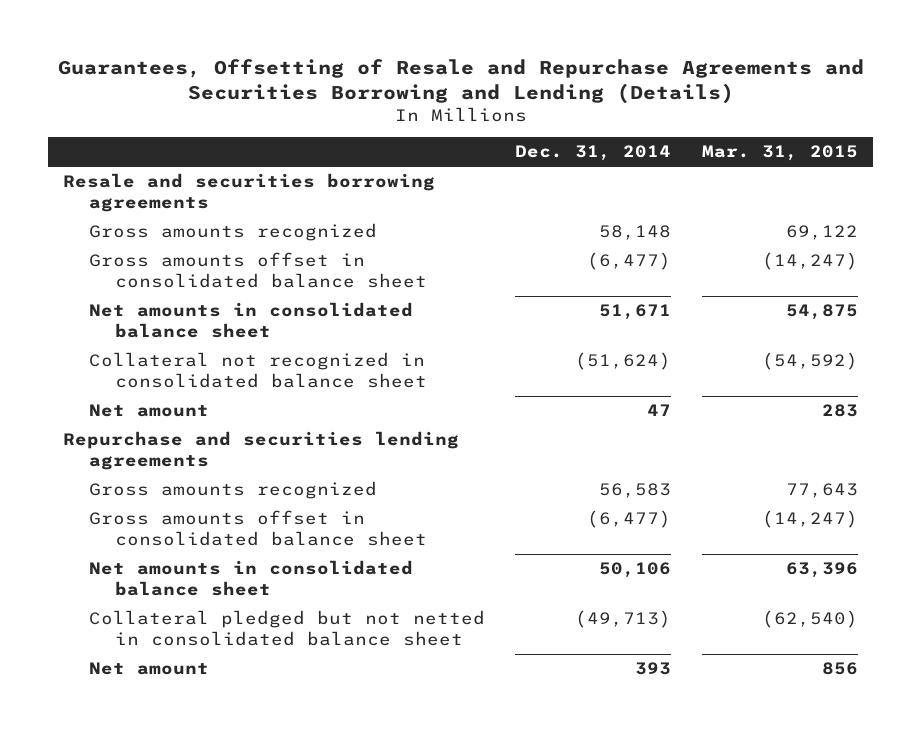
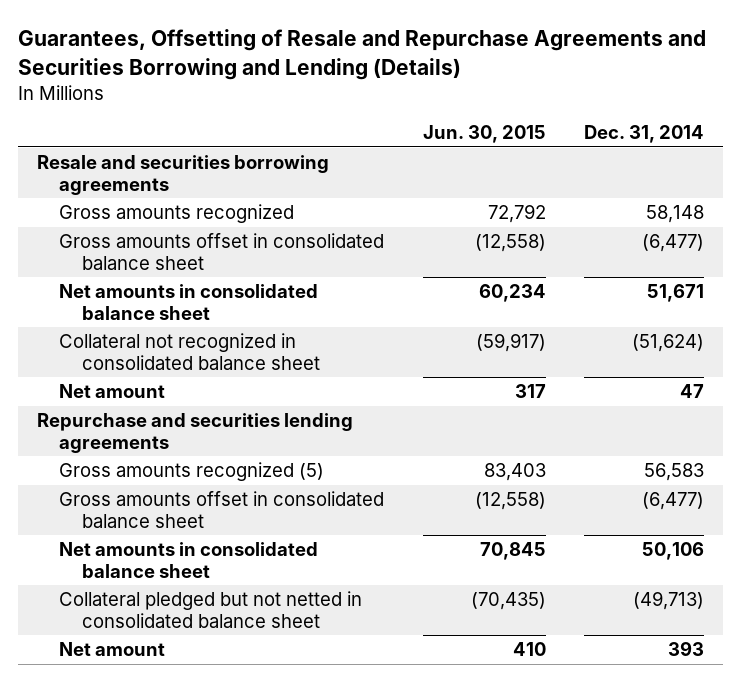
[701,145,858,162] Mar. 31, 2015 -> none
none -> [422,125,546,144] Jun. 30, 2015
[89,481,378,500] Gross amounts recognized -> [59,462,325,482] Gross amounts recognized (5)

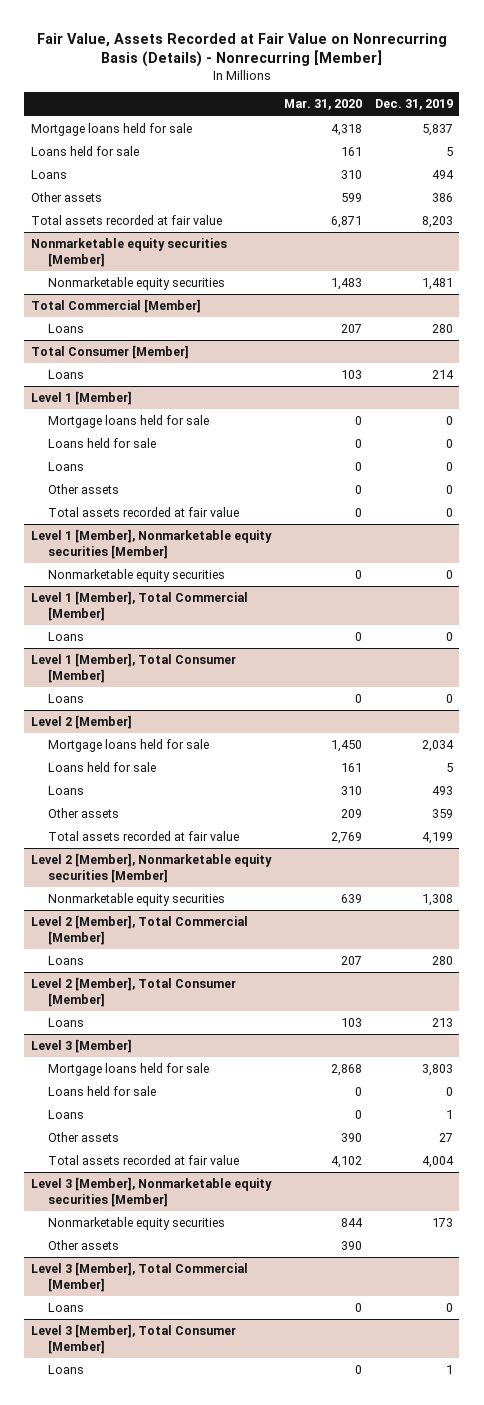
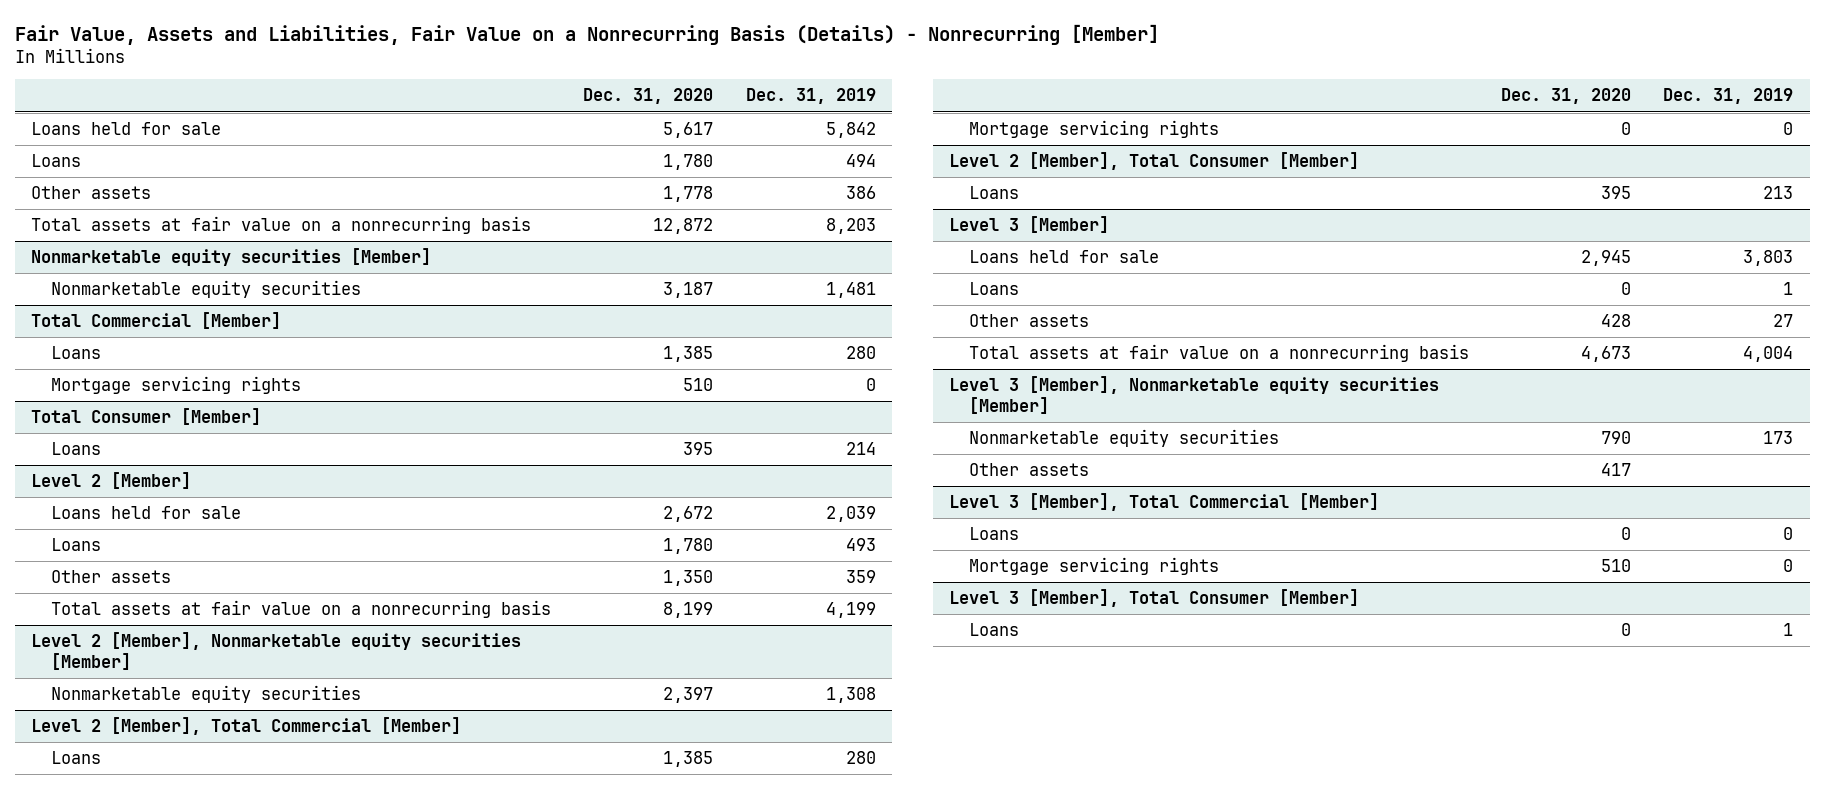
[36,32,447,68] Fair Value, Assets Recorded at Fair Value on Nonrecurring Basis (Details) - Nonrecurring [Member] -> [14,23,1159,45] Fair Value, Assets and Liabilities, Fair Value on a Nonrecurring Basis (Details) - Nonrecurring [Member]
[283,99,362,111] Mar. 31, 2020 -> none
none -> [583,88,714,105] Dec. 31, 2020
[30,123,192,137] Mortgage loans held for sale -> none
[445,147,453,157] 5 -> [825,122,876,139] 5,842
[30,215,222,226] Total assets recorded at fair value -> [31,216,532,235] Total assets at fair value on a nonrecurring basis
none -> [51,376,302,395] Mortgage servicing rights
[30,391,132,406] Level 1 [Member] -> none
[48,415,210,429] Mortgage loans held for sale -> none
[48,438,157,449] Loans held for sale -> none
[48,462,85,472] Loans -> none
[48,484,120,495] Other assets -> none
[48,507,240,518] Total assets recorded at fair value -> none
[30,529,272,560] Level 1 [Member], Nonmarketable equity securities [Member] -> none
[48,569,226,583] Nonmarketable equity securities -> none
[30,591,248,622] Level 1 [Member], Total Commercial [Member] -> none
[48,632,85,642] Loans -> none
[30,653,236,684] Level 1 [Member], Total Consumer [Member] -> none
[48,694,85,704] Loans -> none
[48,739,210,753] Mortgage loans held for sale -> none
[445,763,453,773] 5 -> [825,506,876,523] 2,039
[48,831,240,842] Total assets recorded at fair value -> [51,600,552,619] Total assets at fair value on a nonrecurring basis
none -> [969,120,1220,139] Mortgage servicing rights
[48,1063,210,1077] Mortgage loans held for sale -> none
[445,1087,453,1097] 0 -> [1743,250,1794,267] 3,803
[48,1155,240,1166] Total assets recorded at fair value -> [969,344,1470,363] Total assets at fair value on a nonrecurring basis
none -> [969,557,1220,576] Mortgage servicing rights

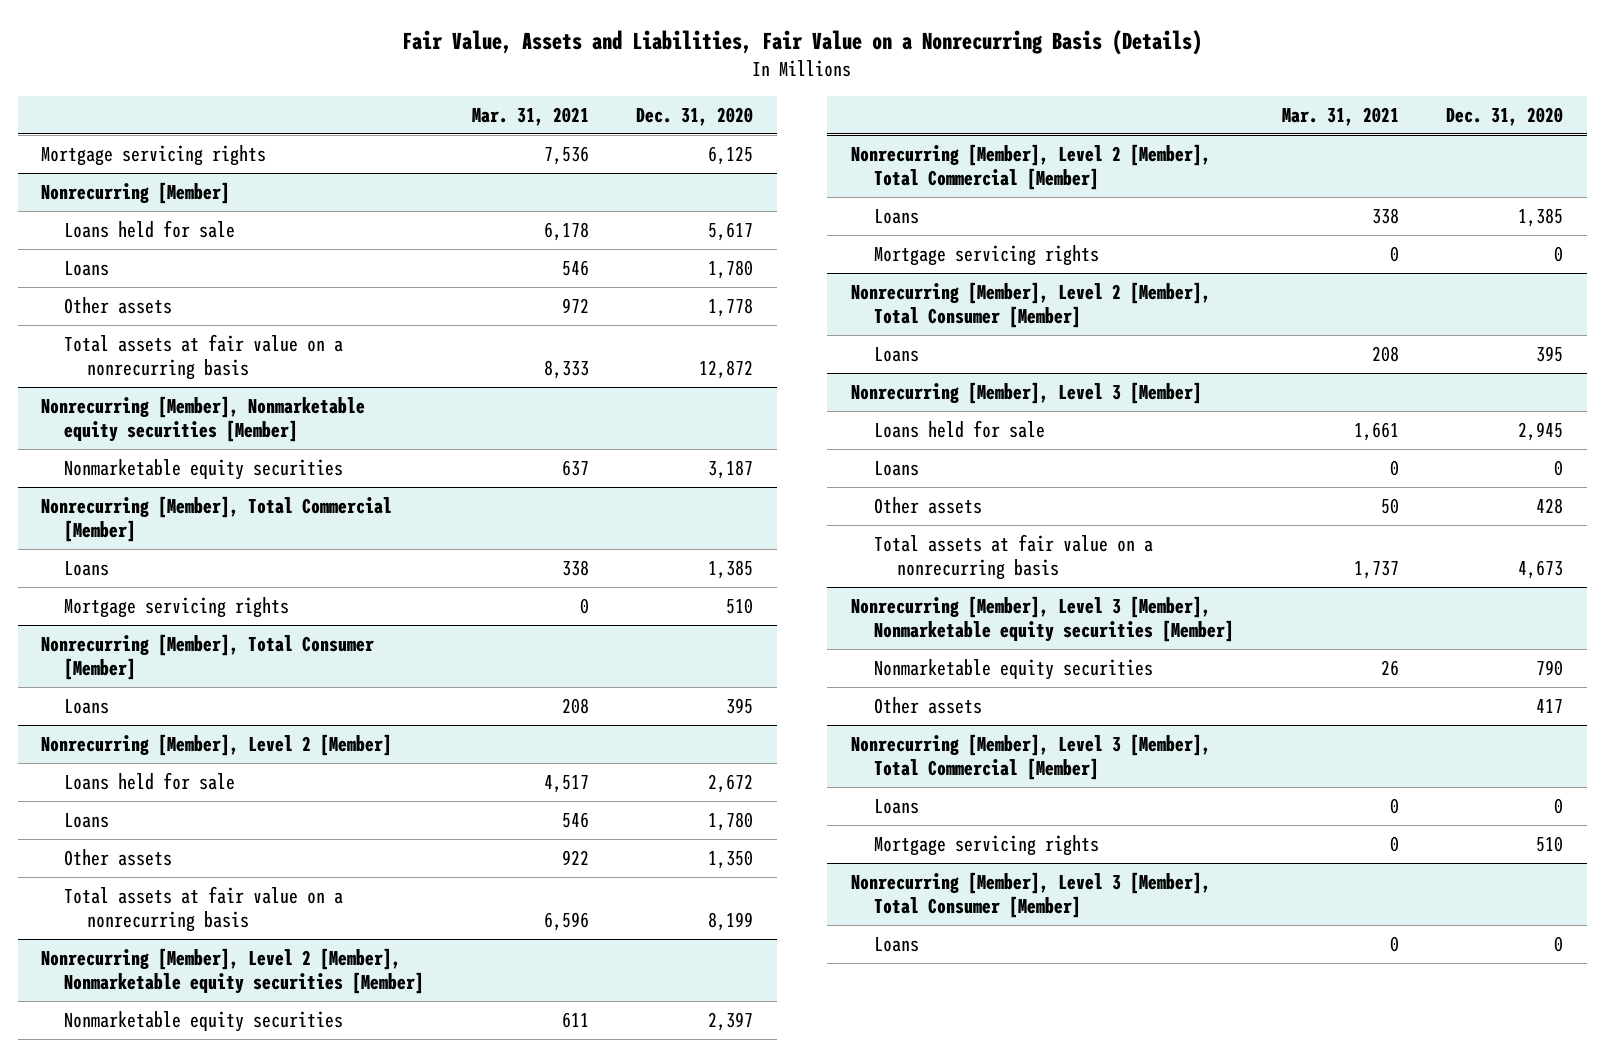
[14,23,1159,45] Fair Value, Assets and Liabilities, Fair Value on a Nonrecurring Basis (Details) - Nonrecurring [Member] -> [402,29,1203,55] Fair Value, Assets and Liabilities, Fair Value on a Nonrecurring Basis (Details)
[745,88,876,105] Dec. 31, 2019 -> none
none -> [471,106,589,126] Mar. 31, 2021
none -> [41,144,267,166] Mortgage servicing rights
none -> [41,181,231,204] Nonrecurring [Member]
[31,248,432,267] Nonmarketable equity securities [Member] -> [41,395,366,443] Nonrecurring [Member], Nonmarketable equity securities [Member]
[31,312,282,330] Total Commercial [Member] -> [41,495,393,543] Nonrecurring [Member], Total Commercial [Member]
[31,408,262,426] Total Consumer [Member] -> [41,633,375,681] Nonrecurring [Member], Total Consumer [Member]
[31,472,192,490] Level 2 [Member] -> [41,733,393,756] Nonrecurring [Member], Level 2 [Member]
[31,632,522,671] Level 2 [Member], Nonmarketable equity securities [Member] -> [41,947,425,995] Nonrecurring [Member], Level 2 [Member], Nonmarketable equity securities [Member]
[31,717,462,736] Level 2 [Member], Total Commercial [Member] -> [851,143,1212,191] Nonrecurring [Member], Level 2 [Member], Total Commercial [Member]
[948,152,1359,171] Level 2 [Member], Total Consumer [Member] -> [851,281,1212,329] Nonrecurring [Member], Level 2 [Member], Total Consumer [Member]
[948,216,1109,234] Level 3 [Member] -> [851,381,1203,404] Nonrecurring [Member], Level 3 [Member]
[948,376,1439,415] Level 3 [Member], Nonmarketable equity securities [Member] -> [851,595,1235,643] Nonrecurring [Member], Level 3 [Member], Nonmarketable equity securities [Member]
[948,493,1379,512] Level 3 [Member], Total Commercial [Member] -> [851,733,1212,781] Nonrecurring [Member], Level 3 [Member], Total Commercial [Member]
[948,589,1359,608] Level 3 [Member], Total Consumer [Member] -> [851,871,1212,919] Nonrecurring [Member], Level 3 [Member], Total Consumer [Member]

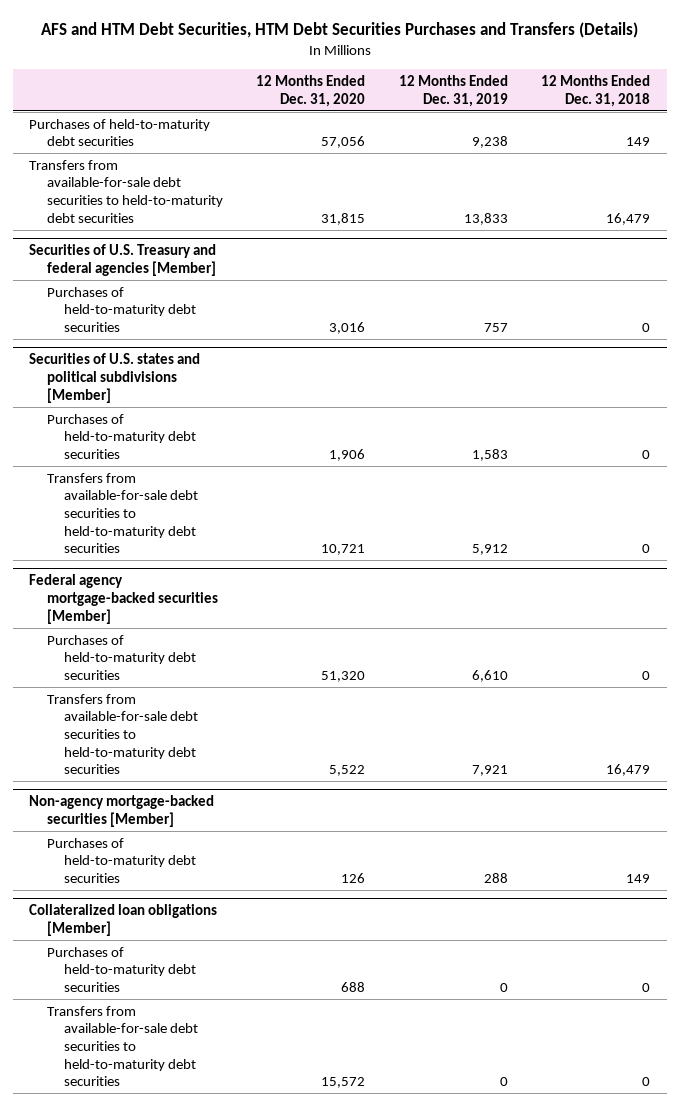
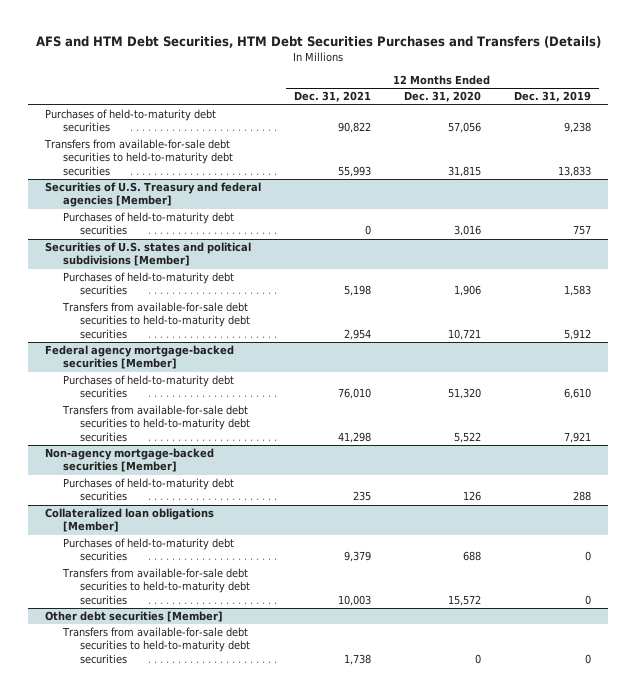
[541,75,651,107] 12 Months Ended Dec. 31, 2018 -> none
none -> [293,91,371,103] Dec. 31, 2021
none -> [44,611,223,623] Other debt securities [Member]
none -> [61,627,251,664] Transfers from available-for-sale debt securities to held-to-maturity debt securities

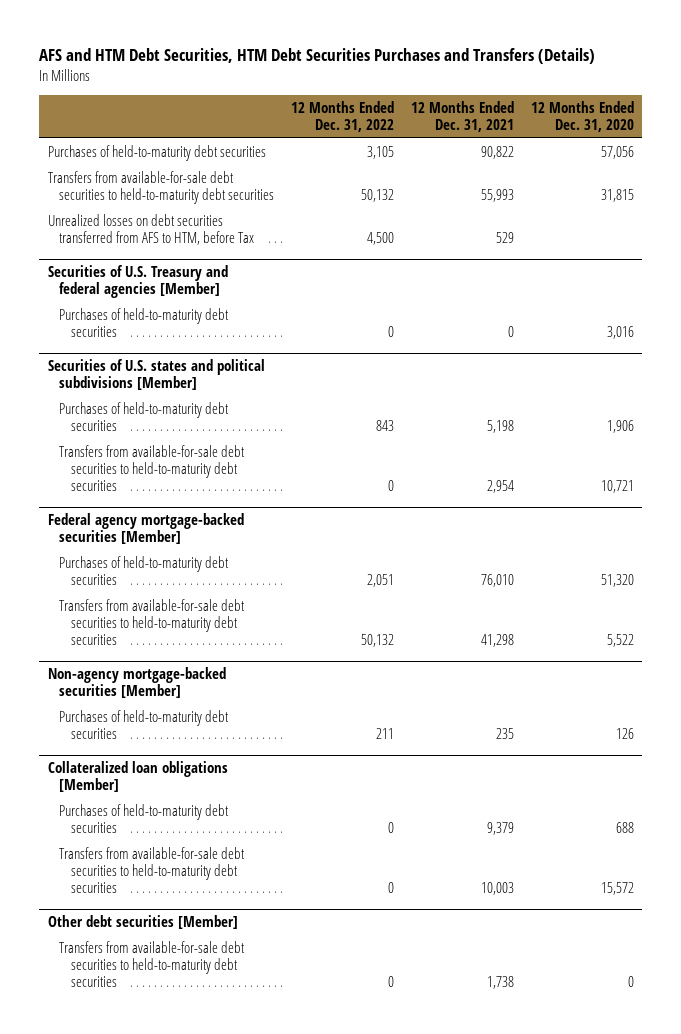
[514,91,592,103] Dec. 31, 2019 -> none
none -> [291,101,395,133] 12 Months Ended Dec. 31, 2022
none -> [47,213,255,245] Unrealized losses on debt securities transferred from AFS to HTM, before Tax

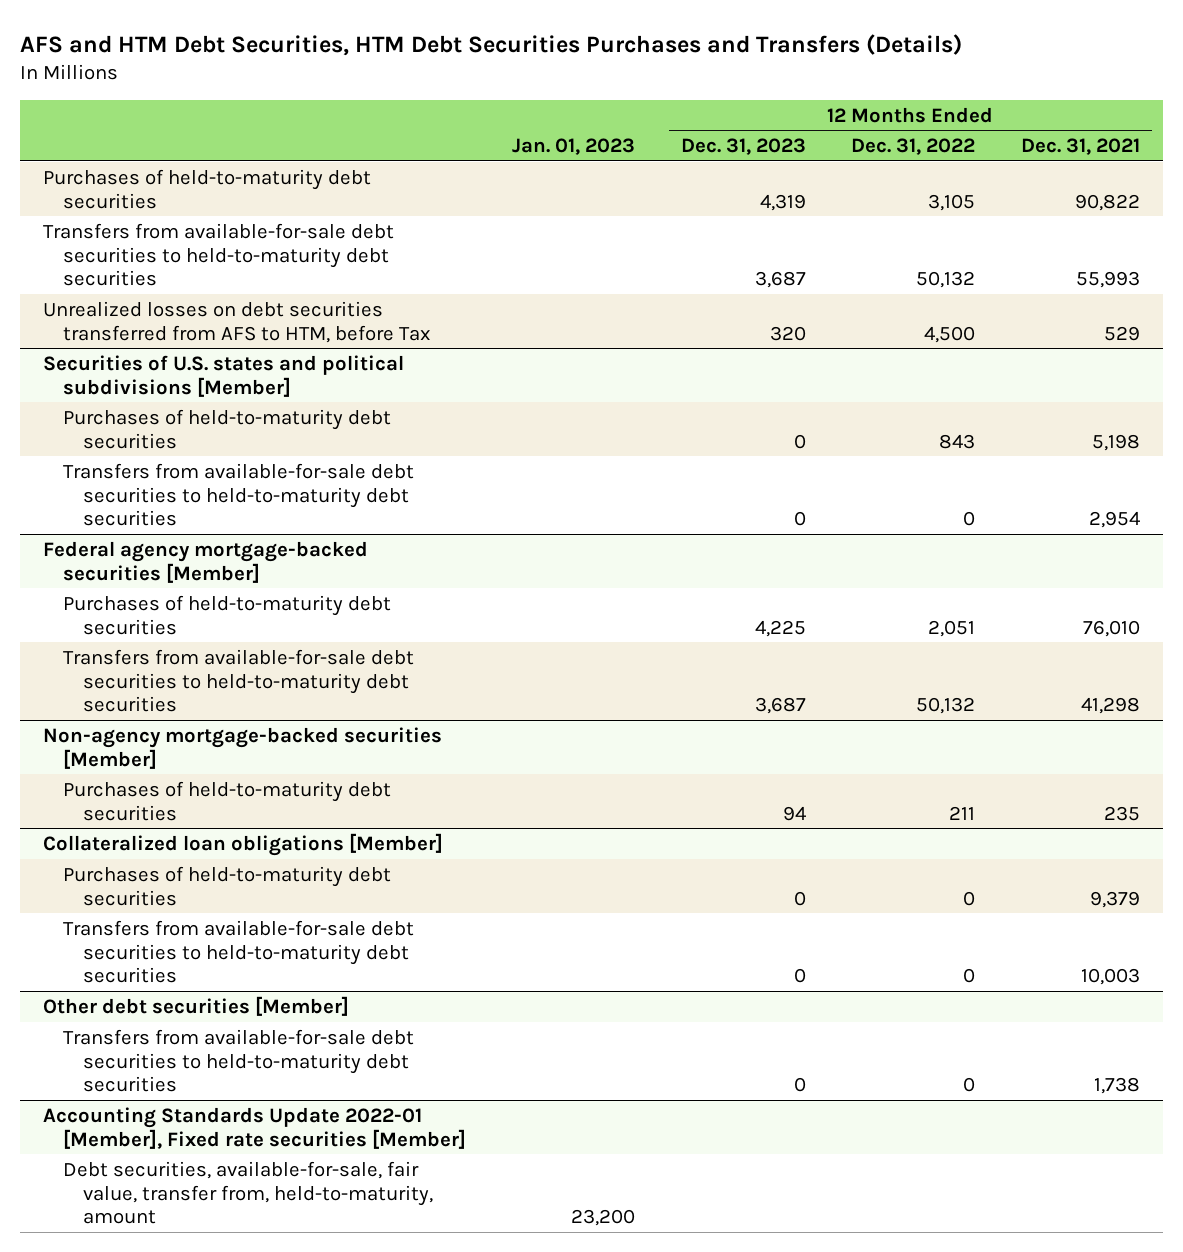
[530,101,634,133] 12 Months Ended Dec. 31, 2020 -> none
none -> [511,138,635,156] Jan. 01, 2023
none -> [680,138,806,156] Dec. 31, 2023
[47,265,228,299] Securities of U.S. Treasury and federal agencies [Member] -> none
[59,307,230,337] Purchases of held-to-maturity debt securities -> none
none -> [42,1106,467,1149] Accounting Standards Update 2022-01 [Member], Fixed rate securities [Member]
none -> [63,1160,434,1225] Debt securities, available-for-sale, fair value, transfer from, held-to-maturity, amount

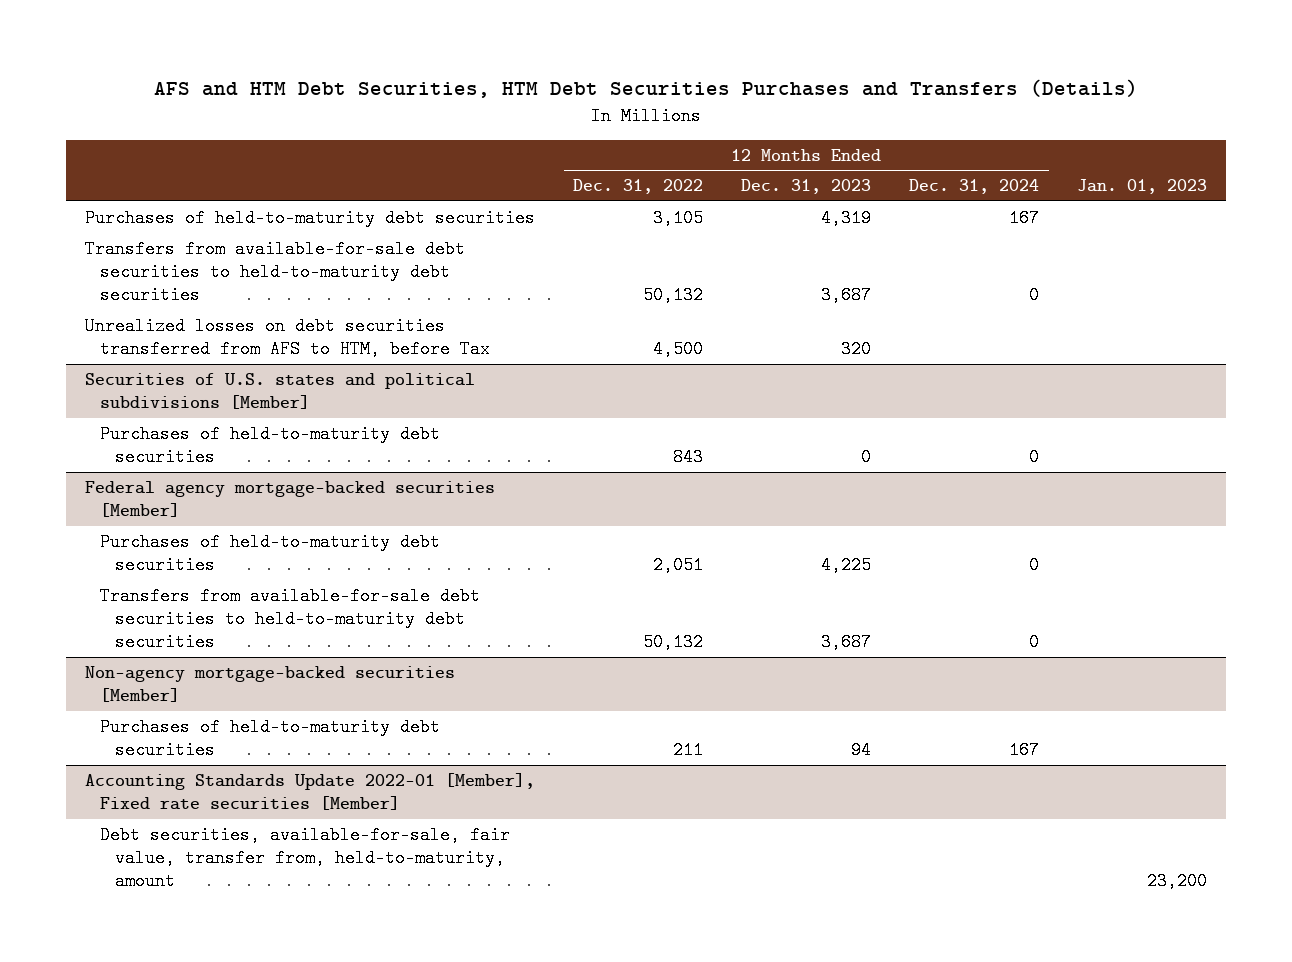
[1021,138,1141,156] Dec. 31, 2021 -> none
none -> [909,179,1040,195] Dec. 31, 2024
[63,462,415,527] Transfers from available-for-sale debt securities to held-to-maturity debt securities -> none
[42,832,443,856] Collateralized loan obligations [Member] -> none
[63,865,392,906] Purchases of held-to-maturity debt securities -> none
[63,919,415,984] Transfers from available-for-sale debt securities to held-to-maturity debt securities -> none
[42,995,349,1016] Other debt securities [Member] -> none
[63,1028,415,1093] Transfers from available-for-sale debt securities to held-to-maturity debt securities -> none

